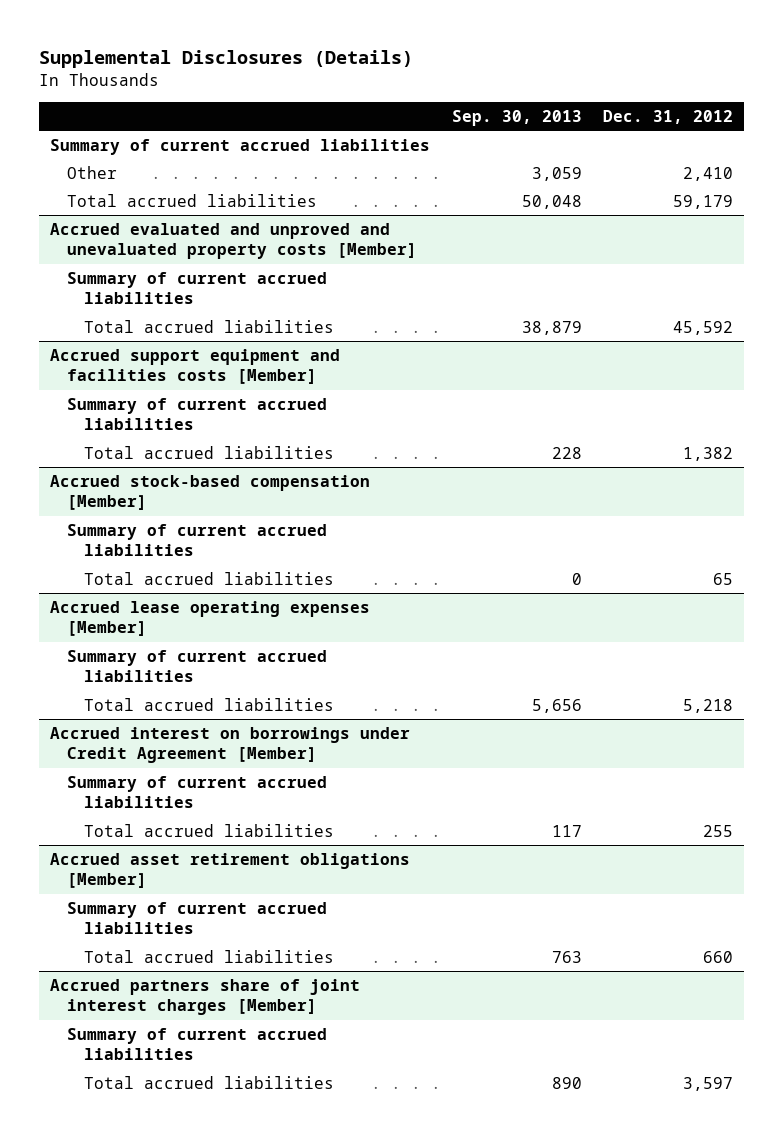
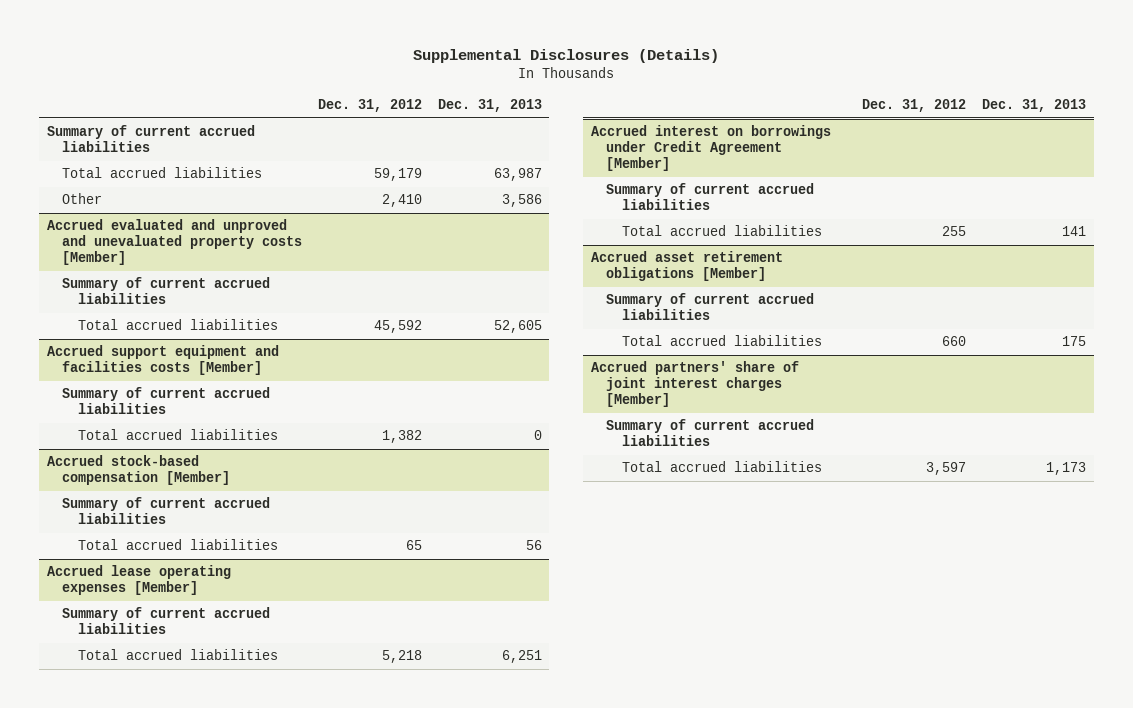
[451,110,582,127] Sep. 30, 2013 -> none
none -> [437,99,542,113] Dec. 31, 2013
[67,165,118,179] Other -> [62,193,103,205] Other
[49,978,360,1016] Accrued partners share of joint interest charges [Member] -> [591,361,800,408] Accrued partners' share of joint interest charges [Member]

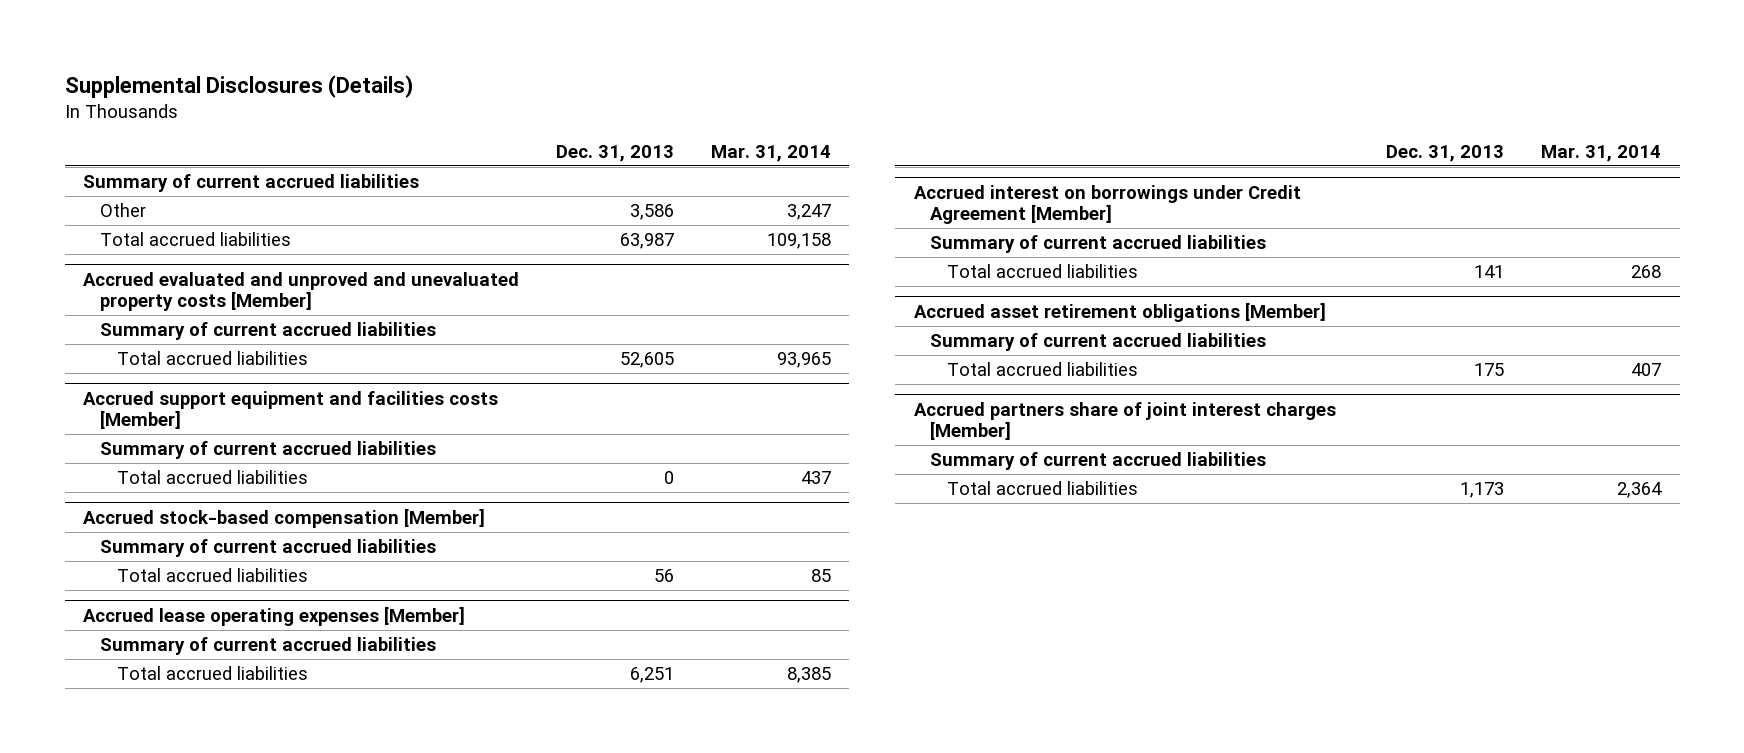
[317,99,422,113] Dec. 31, 2012 -> none
none -> [710,145,831,163] Mar. 31, 2014
[62,167,263,179] Total accrued liabilities -> [99,232,291,247] Total accrued liabilities
[591,361,800,408] Accrued partners' share of joint interest charges [Member] -> [913,401,1336,441] Accrued partners share of joint interest charges [Member]

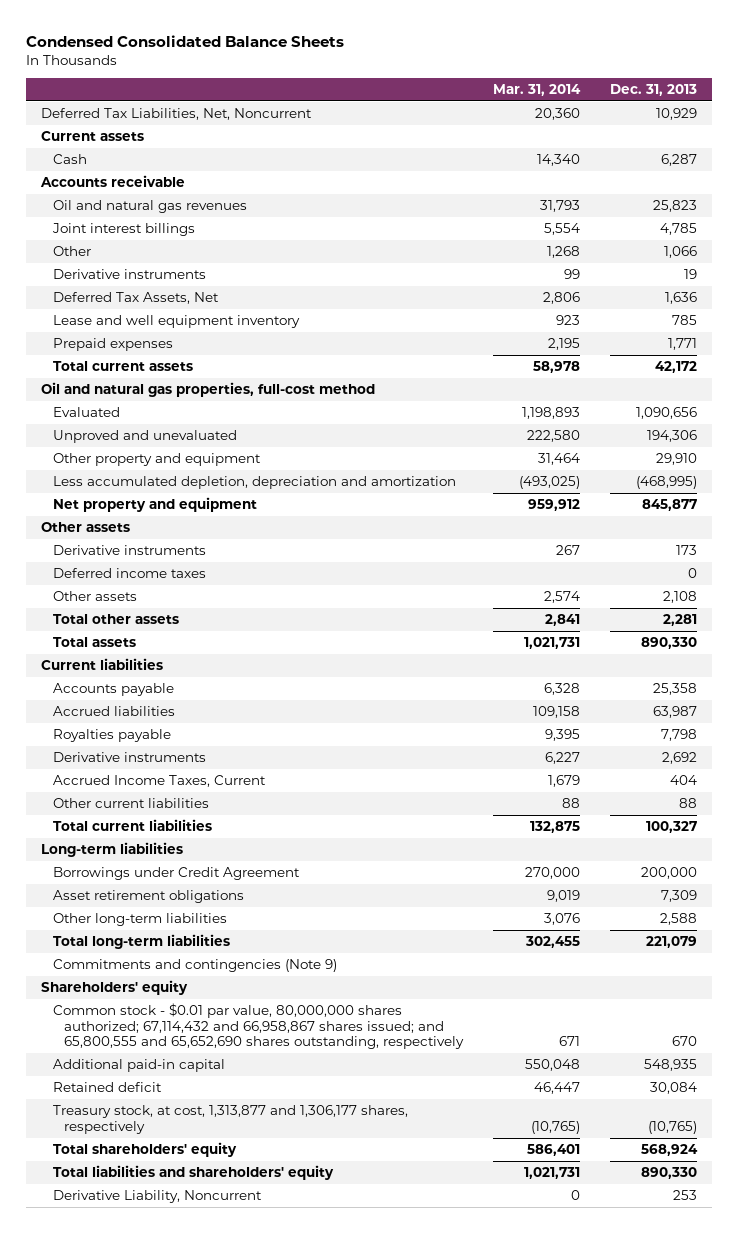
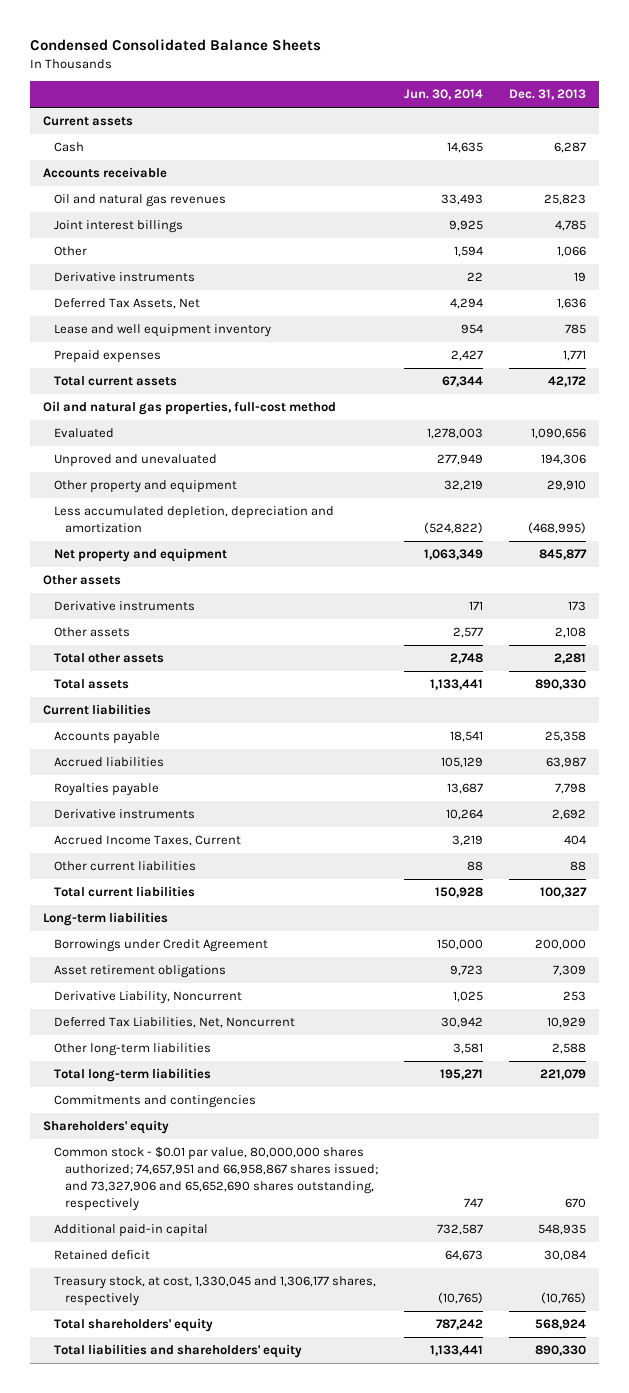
[493,84,582,97] Mar. 31, 2014 -> none
none -> [404,89,484,101] Jun. 30, 2014
[52,568,206,579] Deferred income taxes -> none
[52,1190,262,1204] Derivative Liability, Noncurrent -> [53,991,242,1005] Derivative Liability, Noncurrent
[41,108,313,121] Deferred Tax Liabilities, Net, Noncurrent -> [53,1017,295,1029] Deferred Tax Liabilities, Net, Noncurrent
[52,959,337,973] Commitments and contingencies (Note 9) -> [53,1095,256,1109] Commitments and contingencies
[52,1003,465,1050] Common stock - $0.01 par value, 80,000,000 shares authorized; 67,114,432 and 66,958,867 shares issued; and 65,800,555 and 65,652,690 shares outstanding, respectively -> [53,1146,379,1212] Common stock - $0.01 par value, 80,000,000 shares authorized; 74,657,951 and 66,958,867 shares issued; and 73,327,906 and 65,652,690 shares outstanding, respectively
[52,1105,408,1134] Treasury stock, at cost, 1,313,877 and 1,306,177 shares, respectively -> [53,1276,376,1307] Treasury stock, at cost, 1,330,045 and 1,306,177 shares, respectively

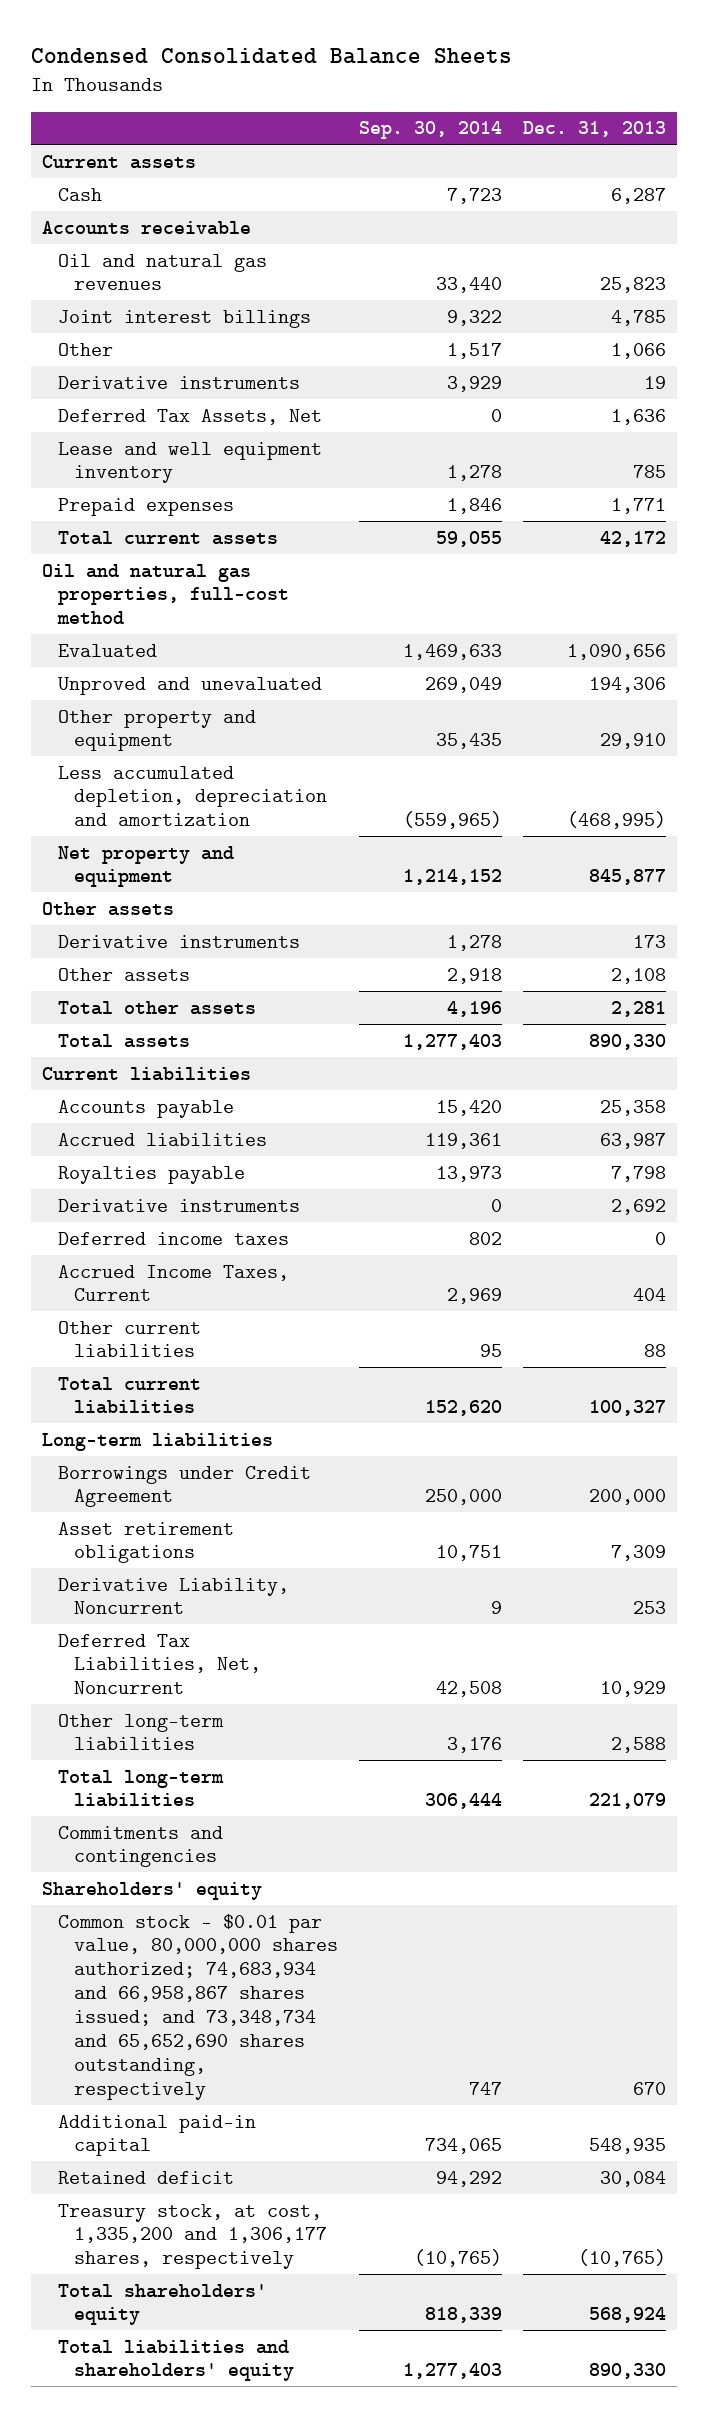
[404,89,484,101] Jun. 30, 2014 -> none
none -> [359,121,503,140] Sep. 30, 2014
none -> [57,1231,289,1245] Deferred income taxes
[53,1146,379,1212] Common stock - $0.01 par value, 80,000,000 shares authorized; 74,657,951 and 66,958,867 shares issued; and 73,327,906 and 65,652,690 shares outstanding, respectively -> [57,1913,339,2100] Common stock - $0.01 par value, 80,000,000 shares authorized; 74,683,934 and 66,958,867 shares issued; and 73,348,734 and 65,652,690 shares outstanding, respectively
[53,1276,376,1307] Treasury stock, at cost, 1,330,045 and 1,306,177 shares, respectively -> [57,2203,328,2270] Treasury stock, at cost, 1,335,200 and 1,306,177 shares, respectively

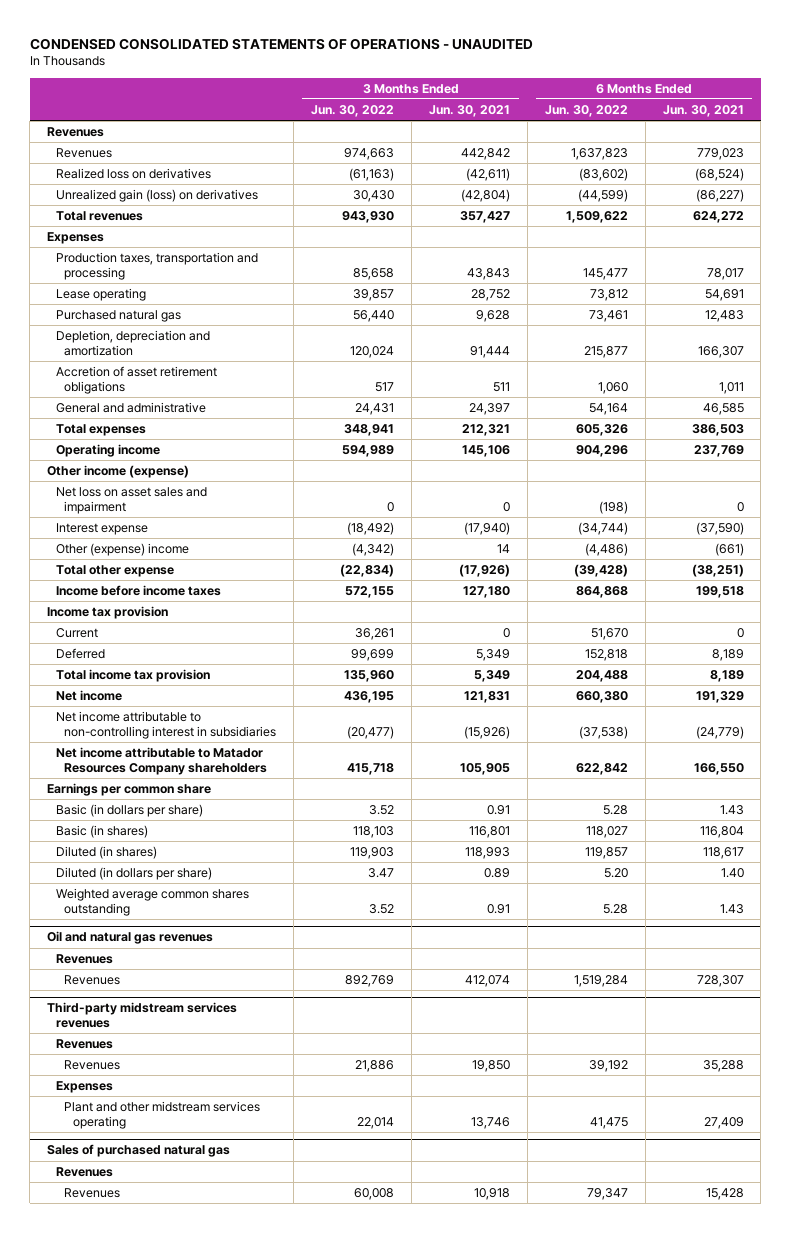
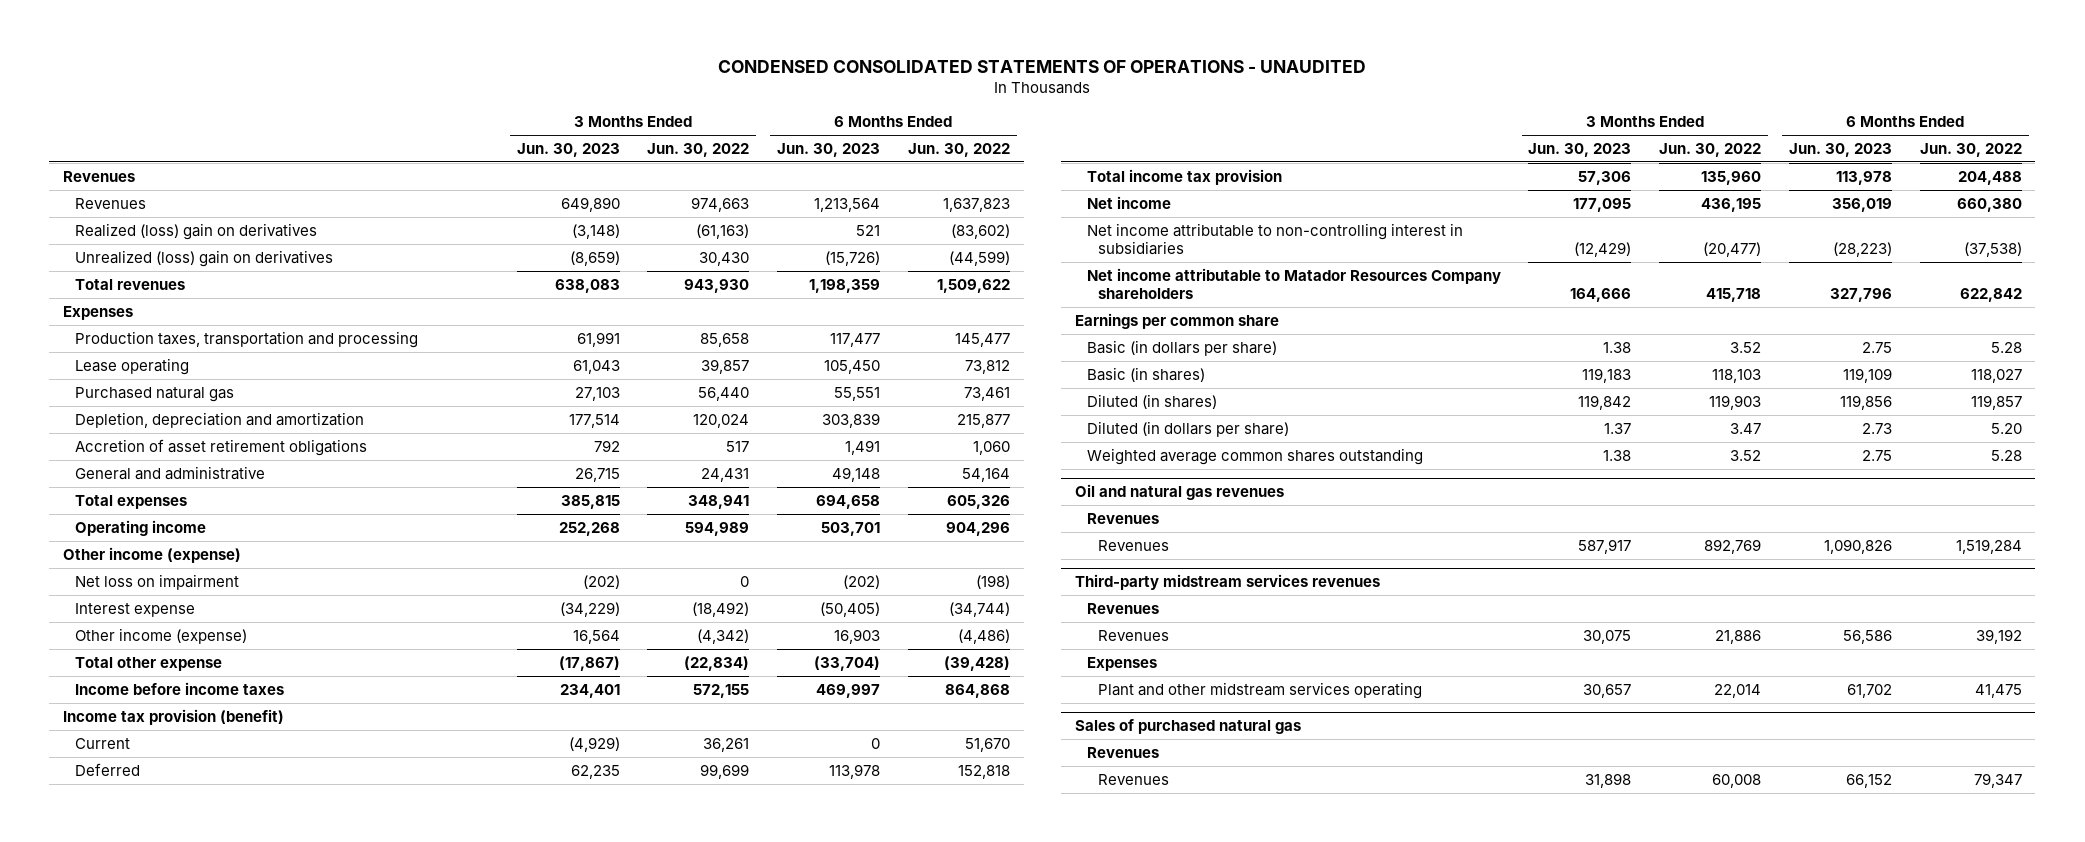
[428,104,510,117] Jun. 30, 2021 -> none
[662,104,744,117] Jun. 30, 2021 -> none
none -> [516,142,620,157] Jun. 30, 2023
none -> [777,142,881,157] Jun. 30, 2023
[55,167,211,179] Realized loss on derivatives -> [74,222,317,240] Realized (loss) gain on derivatives
[55,188,258,202] Unrealized gain (loss) on derivatives -> [74,249,333,267] Unrealized (loss) gain on derivatives
[55,486,207,514] Net loss on asset sales and impairment -> [74,573,239,590] Net loss on impairment
[55,542,189,556] Other (expense) income -> [74,627,247,644] Other income (expense)
[47,605,169,619] Income tax provision -> [63,708,285,725] Income tax provision (benefit)

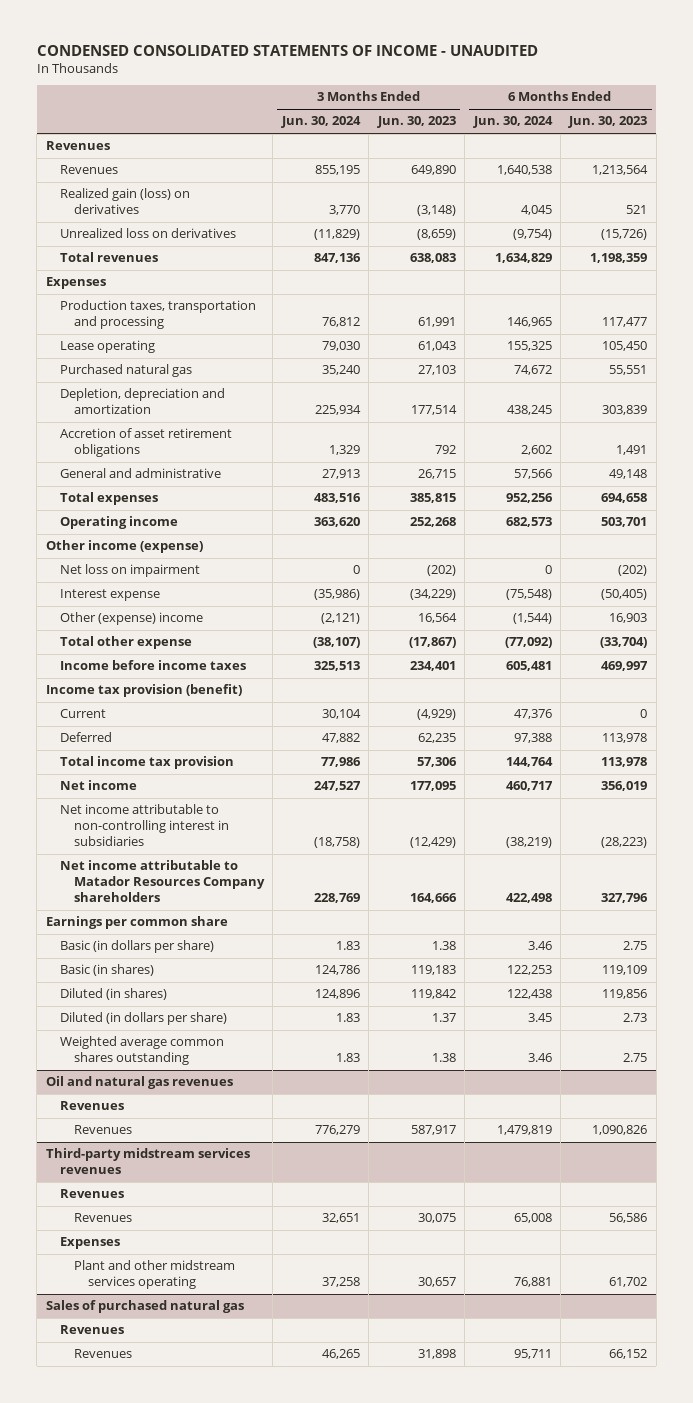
[718,59,1367,73] CONDENSED CONSOLIDATED STATEMENTS OF OPERATIONS - UNAUDITED -> [36,44,538,56] CONDENSED CONSOLIDATED STATEMENTS OF INCOME - UNAUDITED
[647,142,750,157] Jun. 30, 2022 -> none
[907,142,1010,157] Jun. 30, 2022 -> none
none -> [280,116,361,129] Jun. 30, 2024
none -> [472,116,553,129] Jun. 30, 2024
[74,222,317,240] Realized (loss) gain on derivatives -> [59,188,190,215] Realized gain (loss) on derivatives
[74,249,333,267] Unrealized (loss) gain on derivatives -> [59,228,236,239] Unrealized loss on derivatives
[74,627,247,644] Other income (expense) -> [59,612,203,626] Other (expense) income

